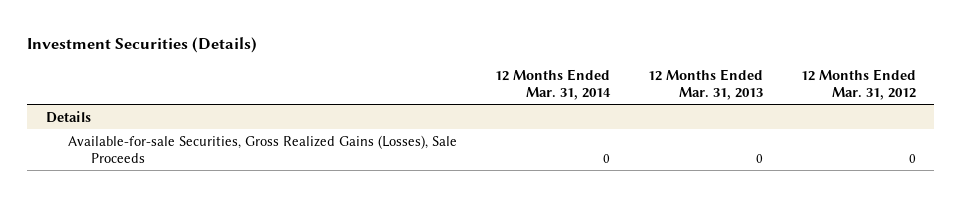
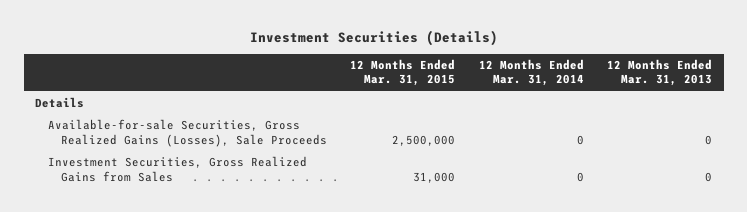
[800,68,916,100] 12 Months Ended Mar. 31, 2012 -> none
none -> [350,58,456,87] 12 Months Ended Mar. 31, 2015
none -> [48,156,308,182] Investment Securities, Gross Realized Gains from Sales

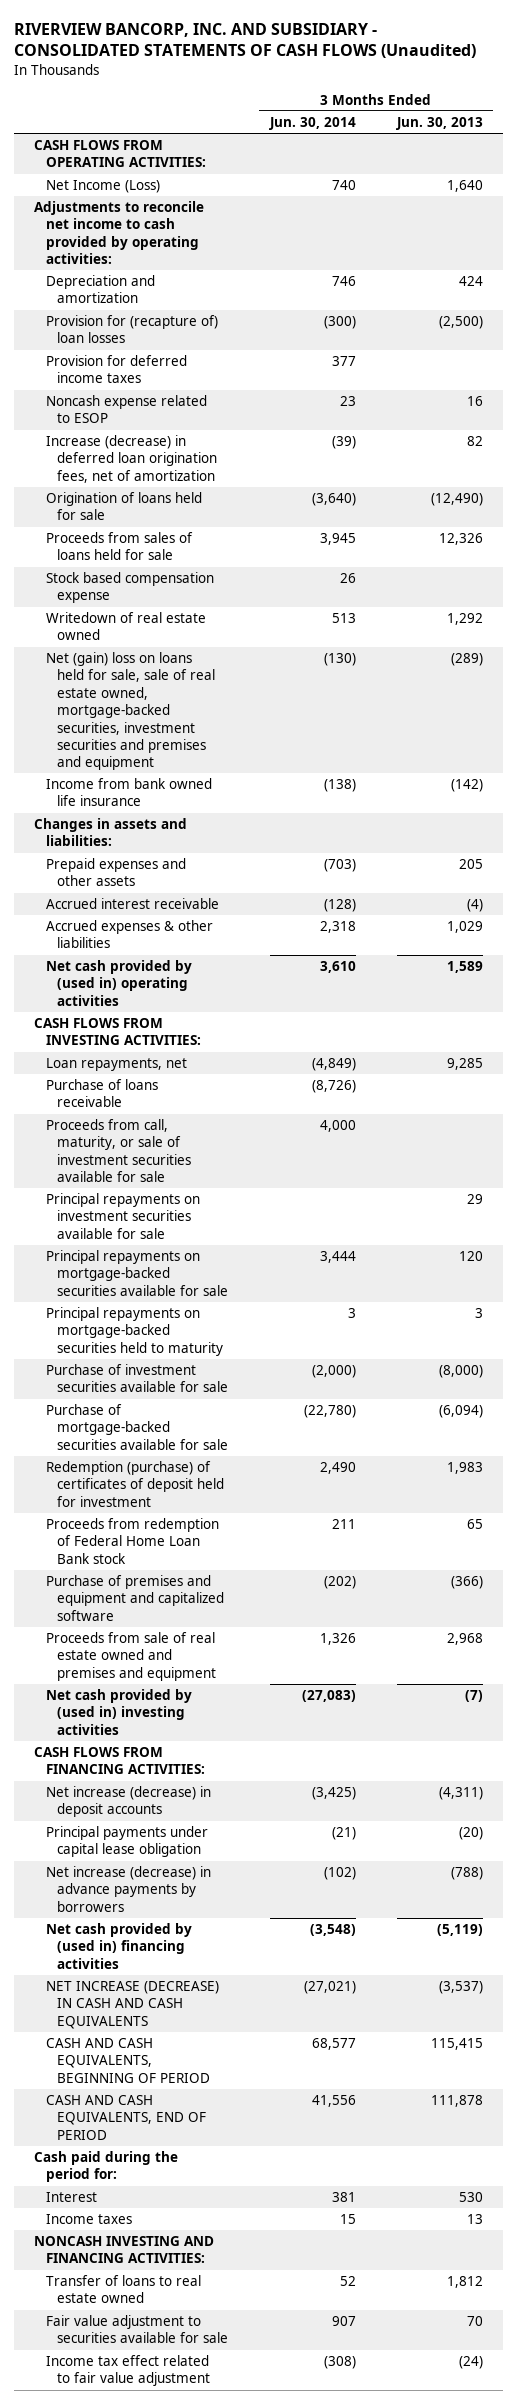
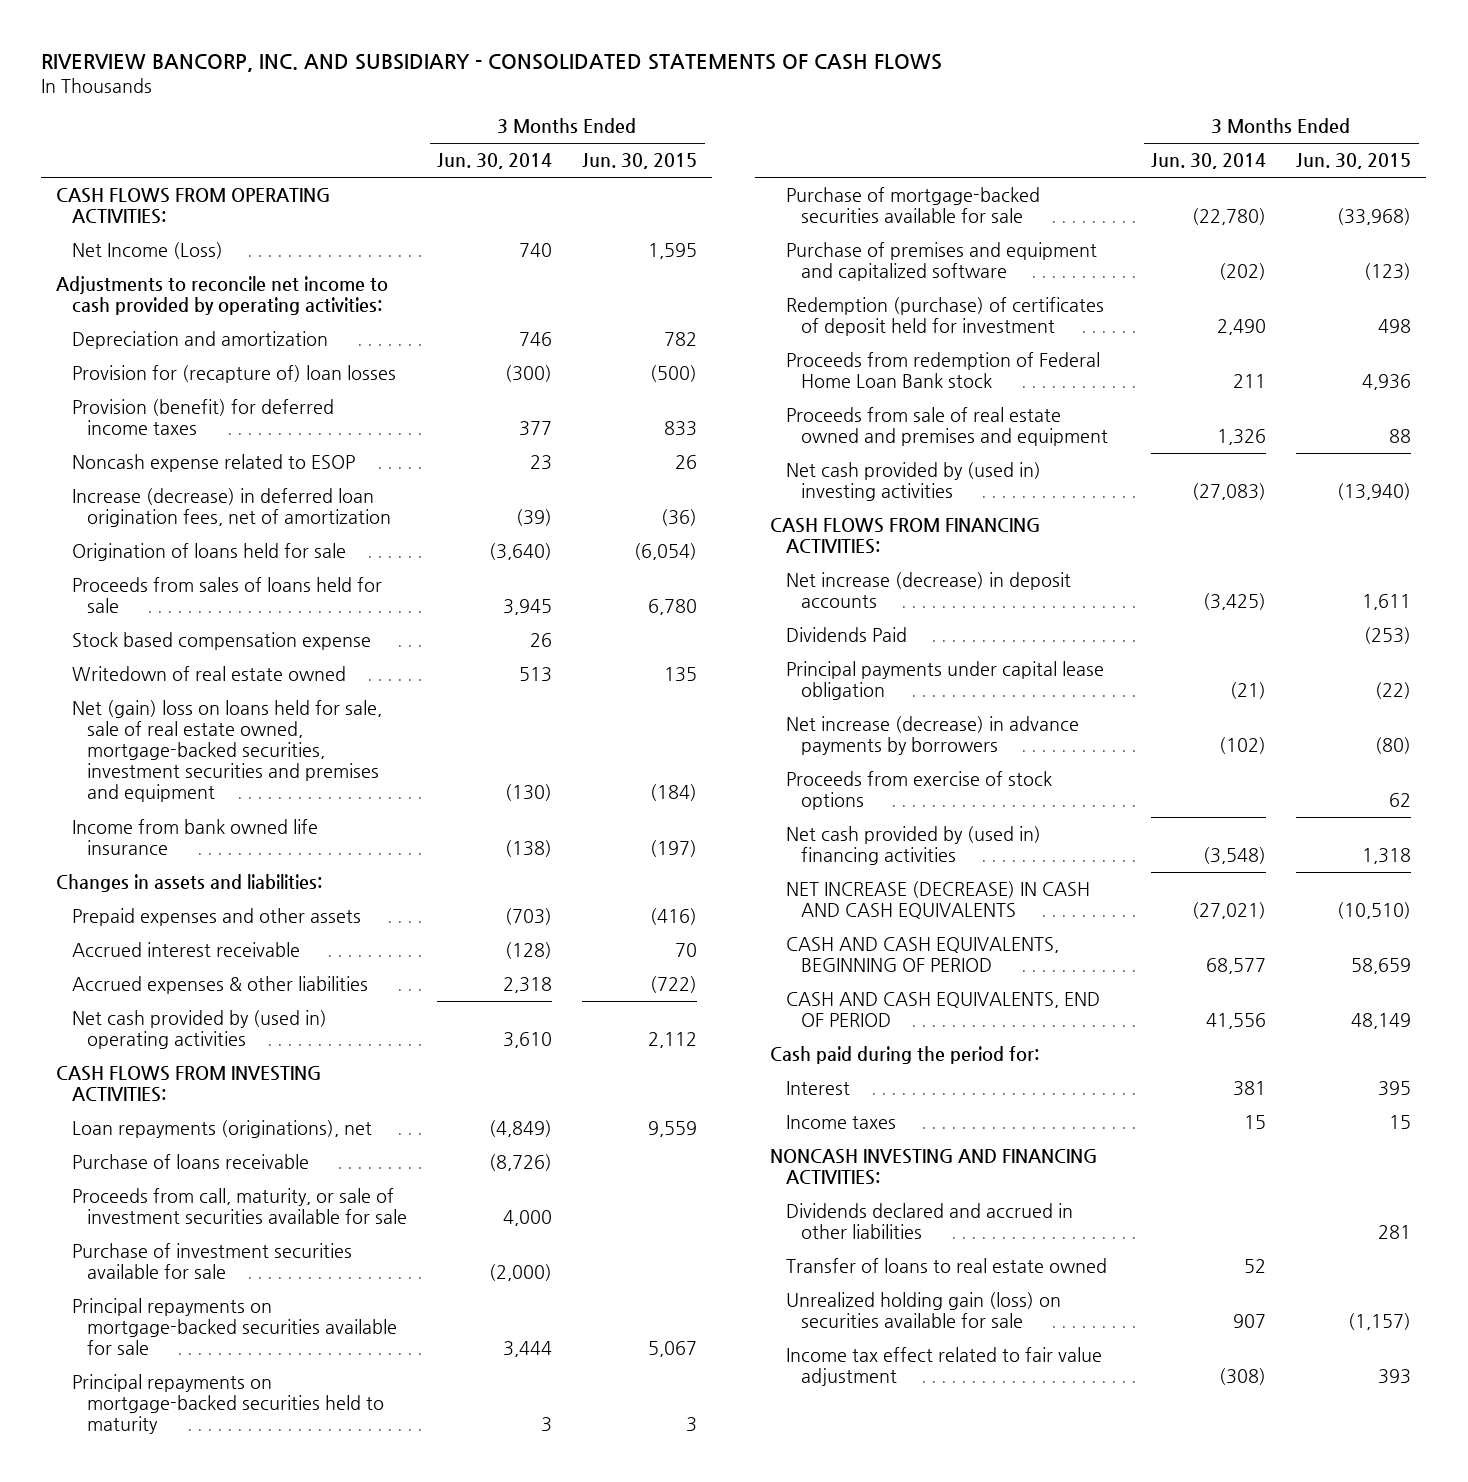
[13,23,476,59] RIVERVIEW BANCORP, INC. AND SUBSIDIARY - CONSOLIDATED STATEMENTS OF CASH FLOWS (Unaudited) -> [41,54,943,73] RIVERVIEW BANCORP, INC. AND SUBSIDIARY - CONSOLIDATED STATEMENTS OF CASH FLOWS
[395,116,483,130] Jun. 30, 2013 -> none
none -> [582,153,698,170] Jun. 30, 2015
[45,355,187,384] Provision for deferred income taxes -> [71,399,334,436] Provision (benefit) for deferred income taxes
[45,1058,187,1072] Loan repayments, net -> [71,1120,372,1139] Loan repayments (originations), net
[45,1193,200,1239] Principal repayments on investment securities available for sale -> none
[45,1364,229,1393] Purchase of investment securities available for sale -> [71,1243,352,1280] Purchase of investment securities available for sale
[45,1575,225,1621] Purchase of premises and equipment and capitalized software -> [785,242,1097,282] Purchase of premises and equipment and capitalized software
none -> [785,627,907,643] Dividends Paid
none -> [785,771,1052,811] Proceeds from exercise of stock options
none -> [785,1203,1073,1240] Dividends declared and accrued in other liabilities
[45,2315,229,2344] Fair value adjustment to securities available for sale -> none
none -> [785,1292,1061,1329] Unrealized holding gain (loss) on securities available for sale

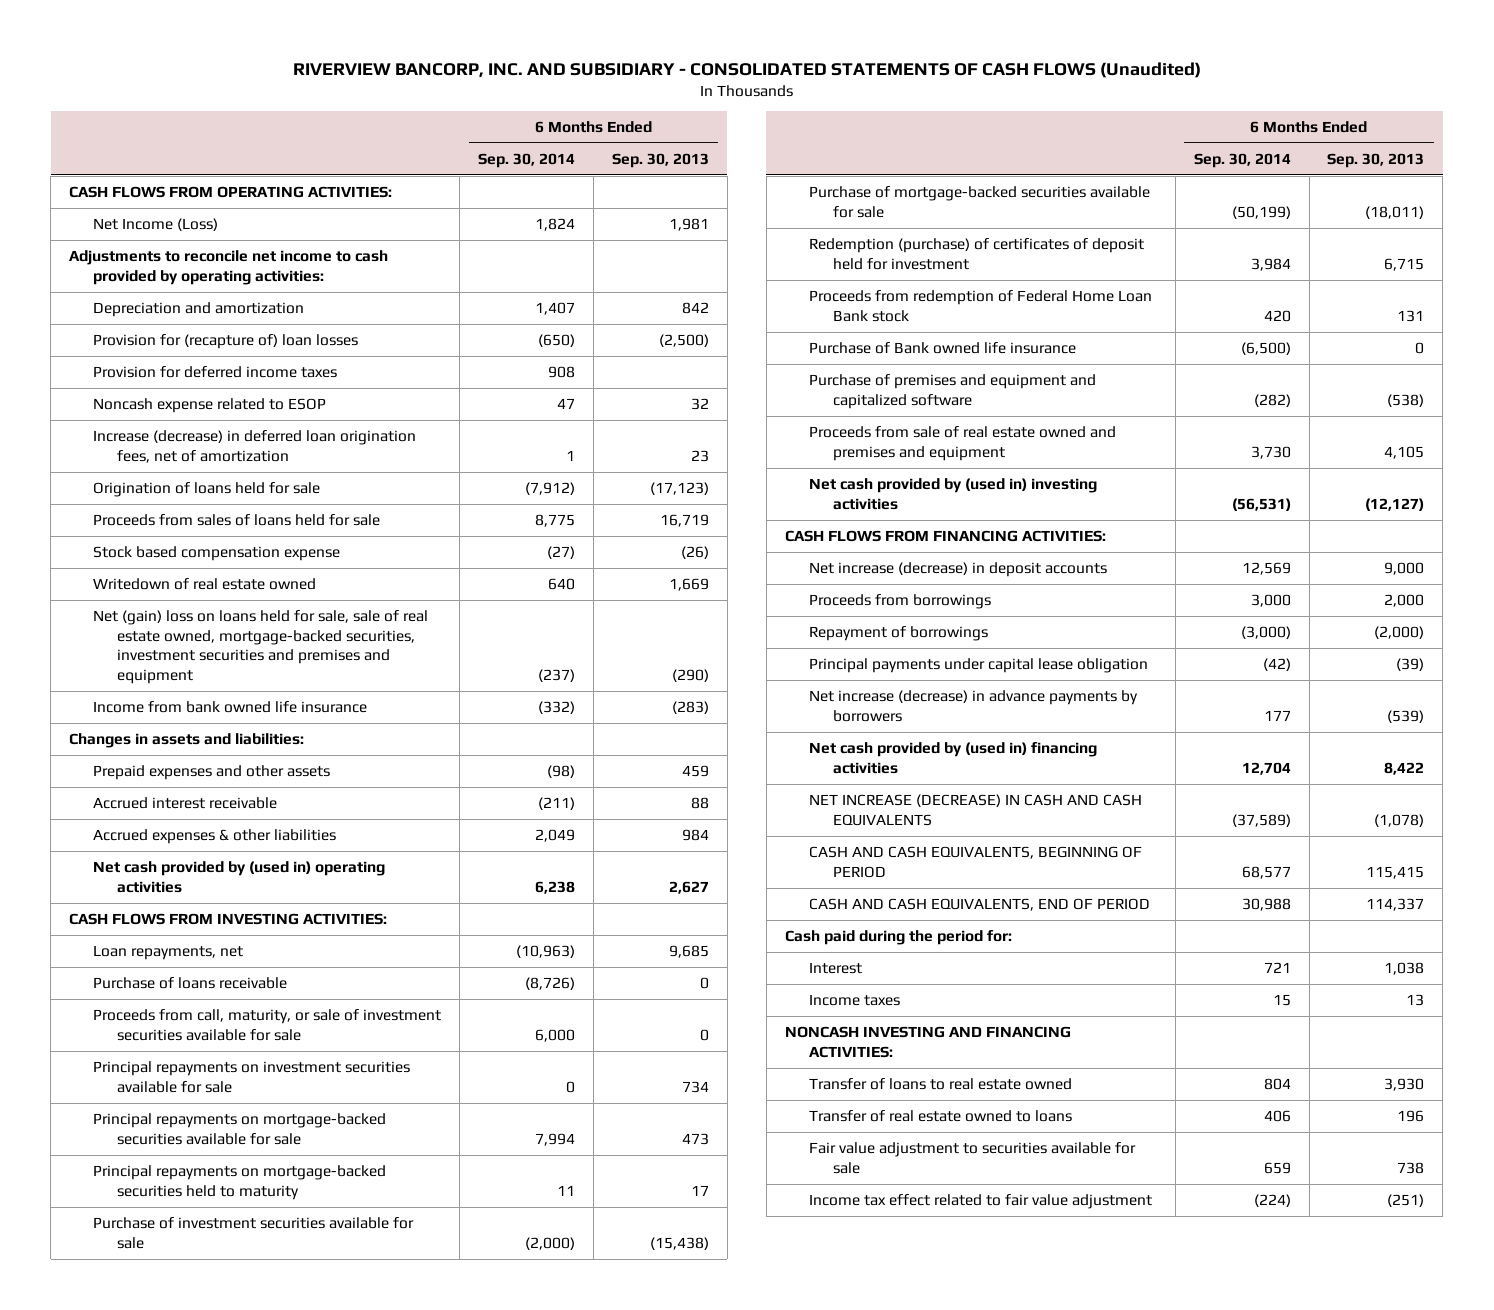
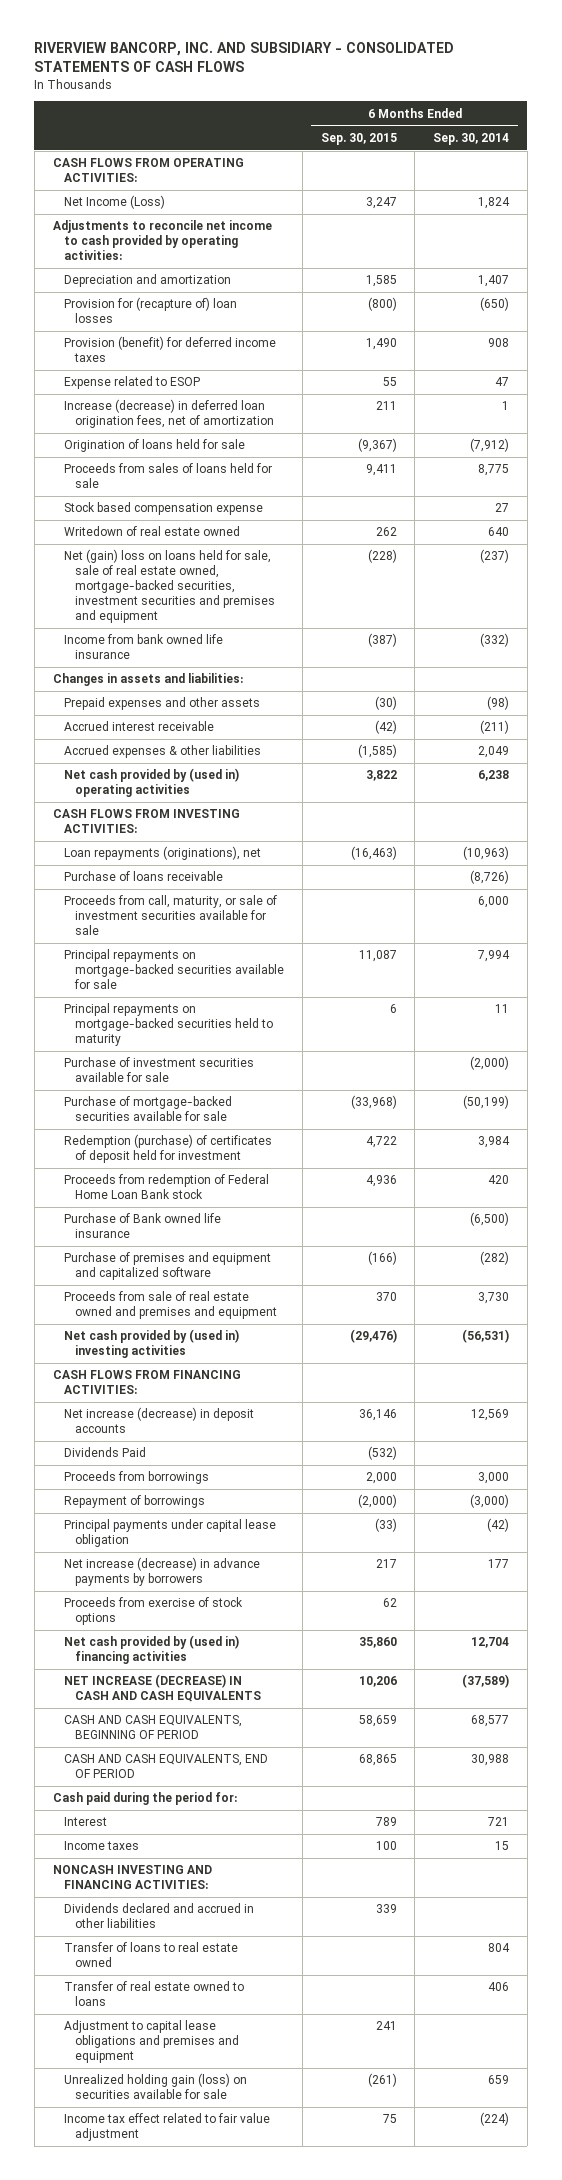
[292,61,1201,78] RIVERVIEW BANCORP, INC. AND SUBSIDIARY - CONSOLIDATED STATEMENTS OF CASH FLOWS (Unaudited) -> [34,42,455,73] RIVERVIEW BANCORP, INC. AND SUBSIDIARY - CONSOLIDATED STATEMENTS OF CASH FLOWS
[612,152,710,168] Sep. 30, 2013 -> none
none -> [320,132,397,145] Sep. 30, 2015
[93,365,338,378] Provision for deferred income taxes -> [63,336,276,363] Provision (benefit) for deferred income taxes
[93,397,327,413] Noncash expense related to ESOP -> [63,376,200,390] Expense related to ESOP
[547,545,576,559] (27) -> [495,503,510,513] 27
[93,944,244,960] Loan repayments, net -> [63,846,261,861] Loan repayments (originations), net
[93,1060,411,1093] Principal repayments on investment securities available for sale -> none
none -> [63,1447,146,1458] Dividends Paid
none -> [63,1597,243,1626] Proceeds from exercise of stock options
none -> [63,1903,254,1929] Dividends declared and accrued in other liabilities
none -> [63,2020,240,2064] Adjustment to capital lease obligations and premises and equipment
[808,1141,1136,1174] Fair value adjustment to securities available for sale -> [63,2073,247,2100] Unrealized holding gain (loss) on securities available for sale

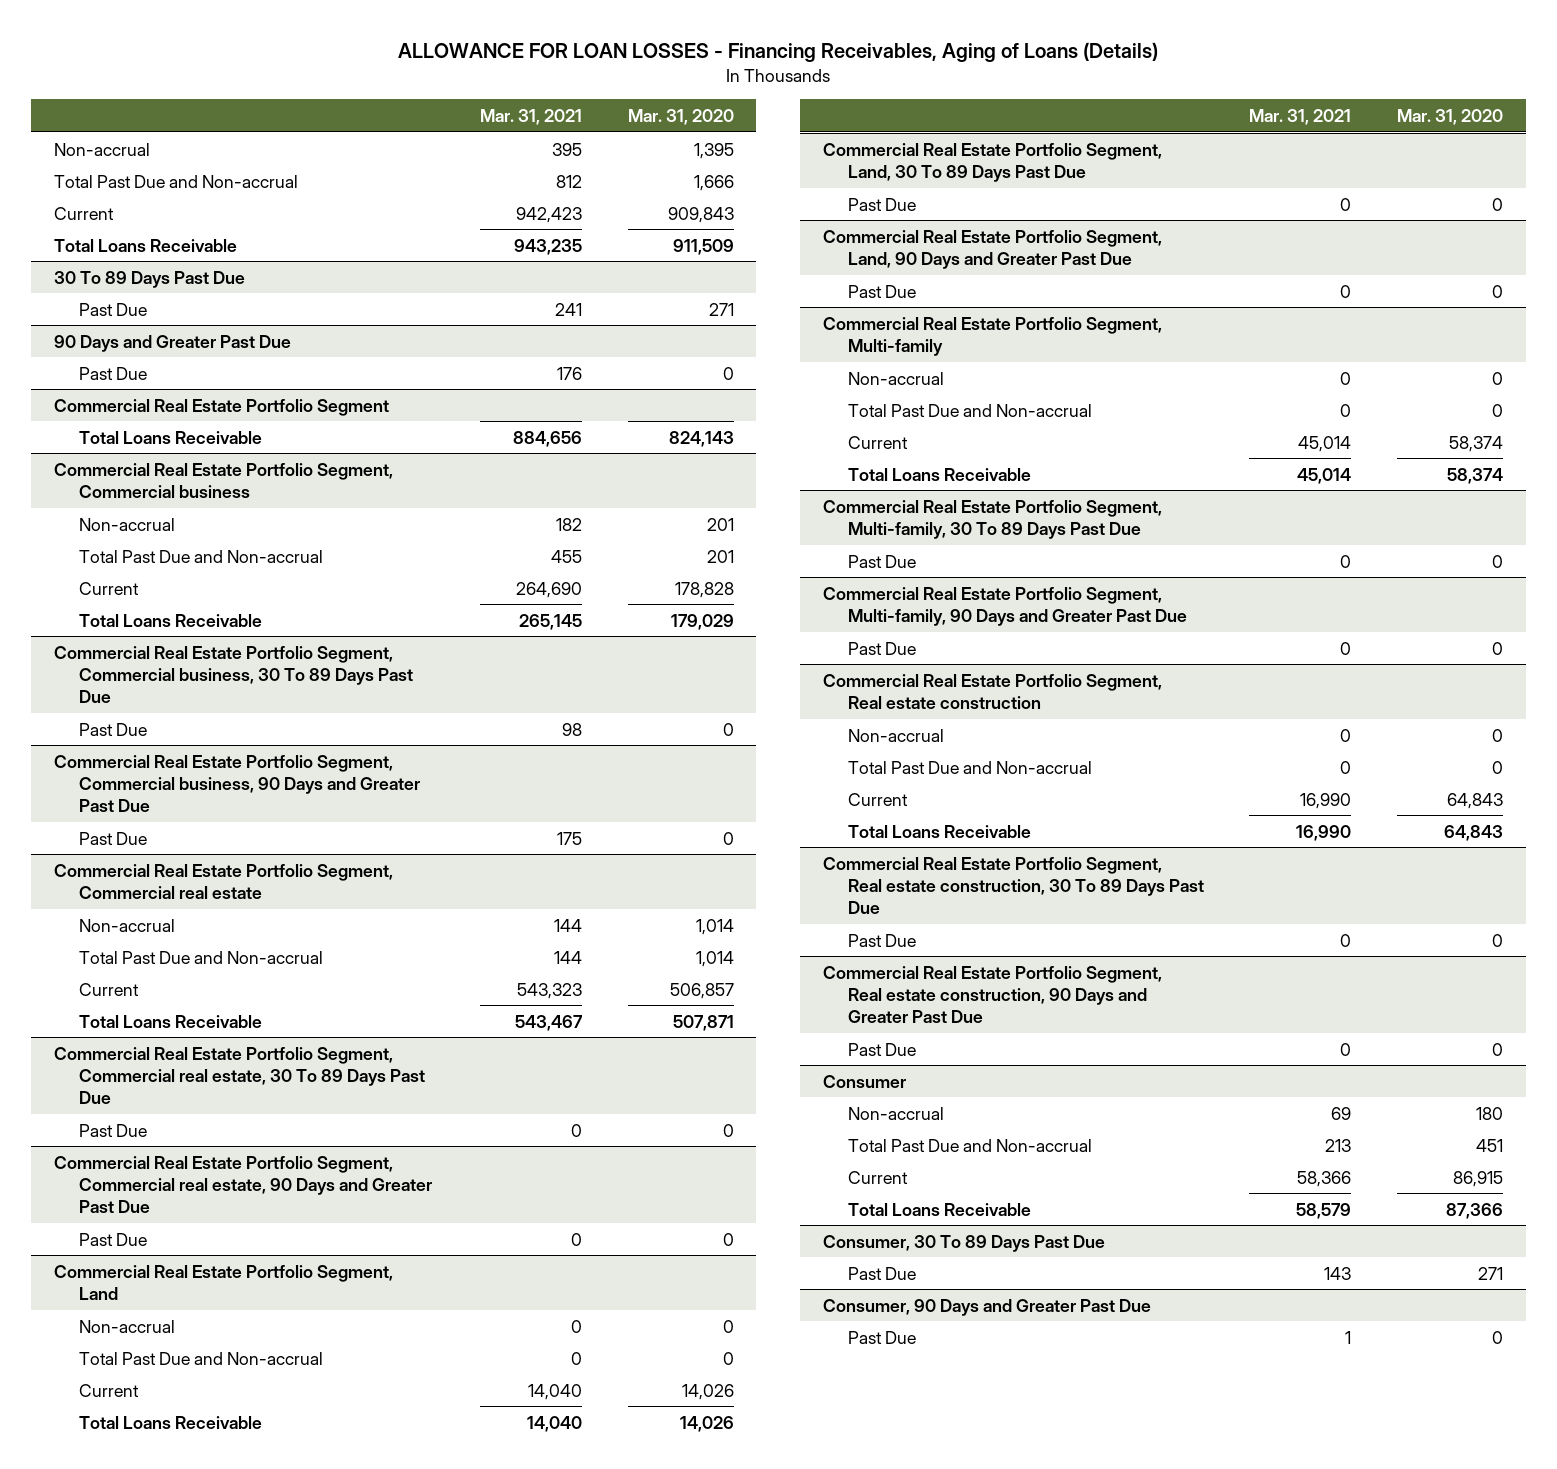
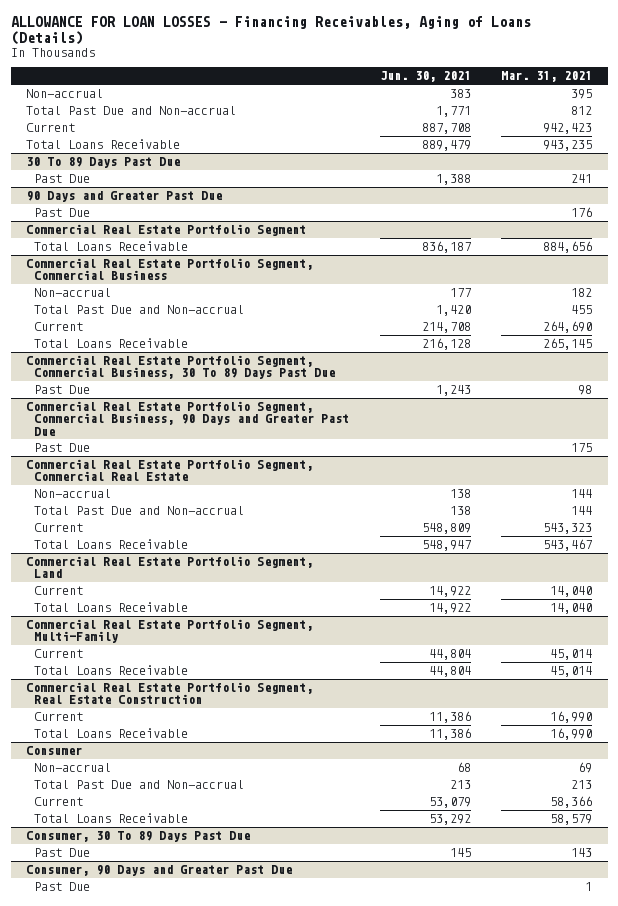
[627,108,734,125] Mar. 31, 2020 -> none
none -> [379,71,471,83] Jun. 30, 2021
[53,462,393,498] Commercial Real Estate Portfolio Segment, Commercial business -> [26,258,314,281] Commercial Real Estate Portfolio Segment, Commercial Business
[53,645,413,704] Commercial Real Estate Portfolio Segment, Commercial business, 30 To 89 Days Past Due -> [26,355,335,380] Commercial Real Estate Portfolio Segment, Commercial Business, 30 To 89 Days Past Due
[53,754,420,813] Commercial Real Estate Portfolio Segment, Commercial business, 90 Days and Greater Past Due -> [26,401,349,436] Commercial Real Estate Portfolio Segment, Commercial Business, 90 Days and Greater Past Due
[53,863,393,899] Commercial Real Estate Portfolio Segment, Commercial real estate -> [26,459,314,482] Commercial Real Estate Portfolio Segment, Commercial Real Estate
[53,1046,425,1105] Commercial Real Estate Portfolio Segment, Commercial real estate, 30 To 89 Days Past Due -> none
[78,1123,147,1137] Past Due -> none
[53,1155,432,1214] Commercial Real Estate Portfolio Segment, Commercial real estate, 90 Days and Greater Past Due -> none
[78,1232,147,1246] Past Due -> none
[78,1319,175,1333] Non-accrual -> none
[78,1351,323,1365] Total Past Due and Non-accrual -> none
[823,142,1163,182] Commercial Real Estate Portfolio Segment, Land, 30 To 89 Days Past Due -> none
[847,197,916,211] Past Due -> none
[823,229,1163,269] Commercial Real Estate Portfolio Segment, Land, 90 Days and Greater Past Due -> none
[847,284,916,298] Past Due -> none
[847,371,944,385] Non-accrual -> none
[847,403,1092,417] Total Past Due and Non-accrual -> none
[823,316,1163,356] Commercial Real Estate Portfolio Segment, Multi-family -> [26,619,314,644] Commercial Real Estate Portfolio Segment, Multi-Family
[823,499,1163,539] Commercial Real Estate Portfolio Segment, Multi-family, 30 To 89 Days Past Due -> none
[847,554,916,568] Past Due -> none
[823,586,1187,626] Commercial Real Estate Portfolio Segment, Multi-family, 90 Days and Greater Past Due -> none
[847,641,916,655] Past Due -> none
[847,728,944,742] Non-accrual -> none
[847,760,1092,774] Total Past Due and Non-accrual -> none
[823,673,1163,709] Commercial Real Estate Portfolio Segment, Real estate construction -> [26,682,314,705] Commercial Real Estate Portfolio Segment, Real Estate Construction
[823,856,1204,915] Commercial Real Estate Portfolio Segment, Real estate construction, 30 To 89 Days Past Due -> none
[847,933,916,947] Past Due -> none
[823,965,1163,1024] Commercial Real Estate Portfolio Segment, Real estate construction, 90 Days and Greater Past Due -> none
[847,1042,916,1056] Past Due -> none

